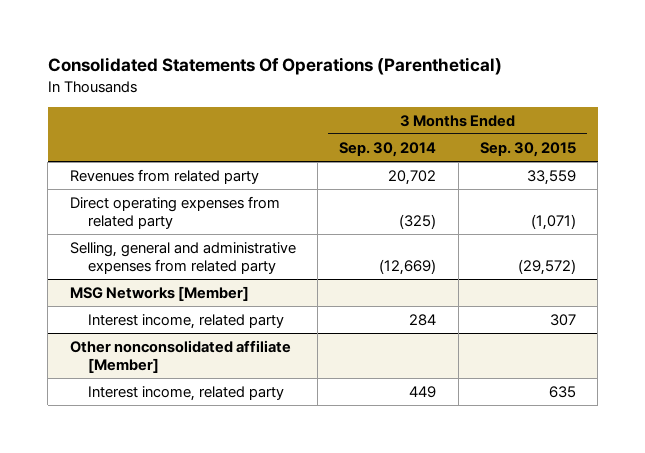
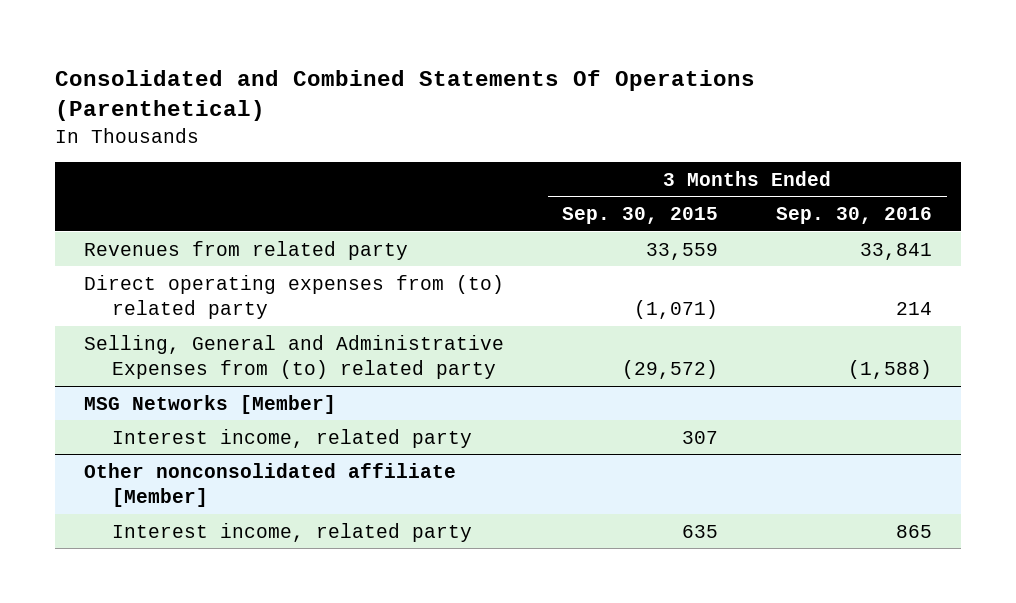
[47,57,502,76] Consolidated Statements Of Operations (Parenthetical) -> [55,69,756,122] Consolidated and Combined Statements Of Operations (Parenthetical)
[339,141,437,157] Sep. 30, 2014 -> none
none -> [776,207,933,225] Sep. 30, 2016
[69,195,280,230] Direct operating expenses from related party -> [84,274,505,320] Direct operating expenses from (to) related party
[69,241,296,275] Selling, general and administrative expenses from related party -> [84,334,505,380] Selling, General and Administrative Expenses from (to) related party

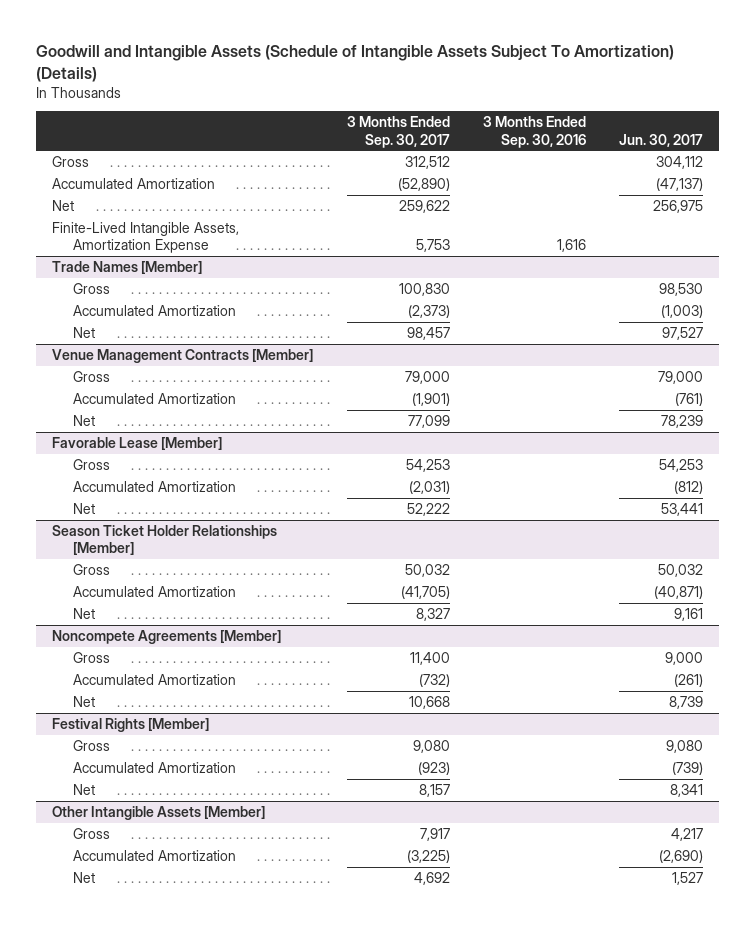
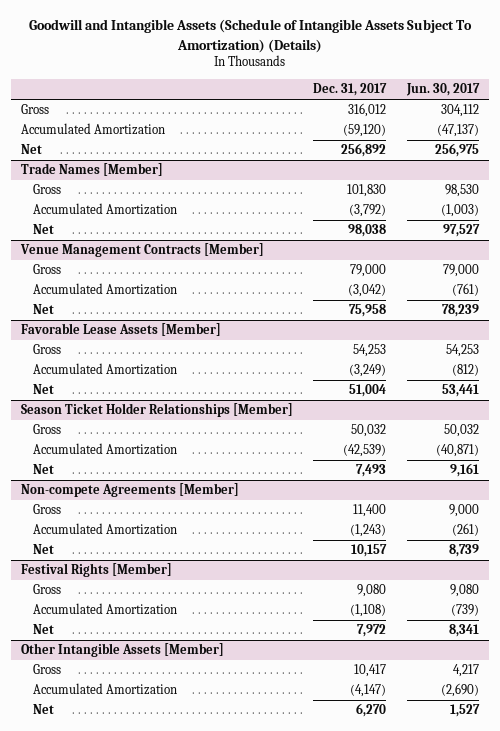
[346,116,450,148] 3 Months Ended Sep. 30, 2017 -> none
[482,116,586,148] 3 Months Ended Sep. 30, 2016 -> none
none -> [313,83,388,97] Dec. 31, 2017
[52,221,240,254] Finite-Lived Intangible Assets, Amortization Expense -> none
[52,436,223,450] Favorable Lease [Member] -> [21,323,222,337] Favorable Lease Assets [Member]
[52,629,282,644] Noncompete Agreements [Member] -> [21,483,240,498] Non-compete Agreements [Member]

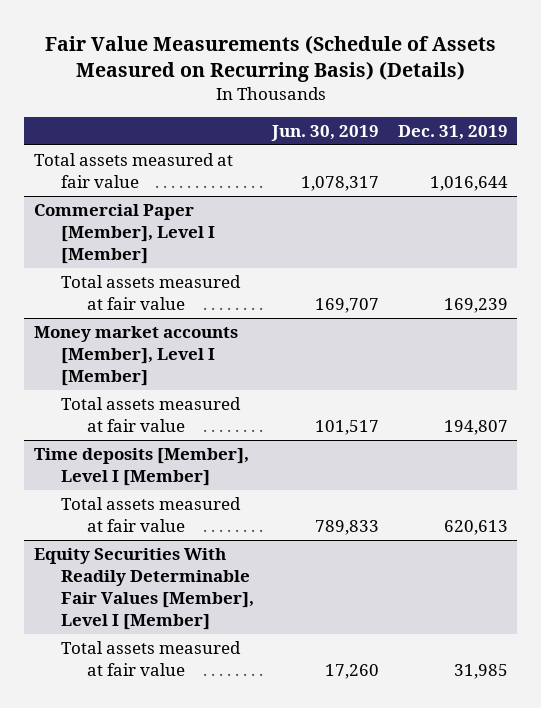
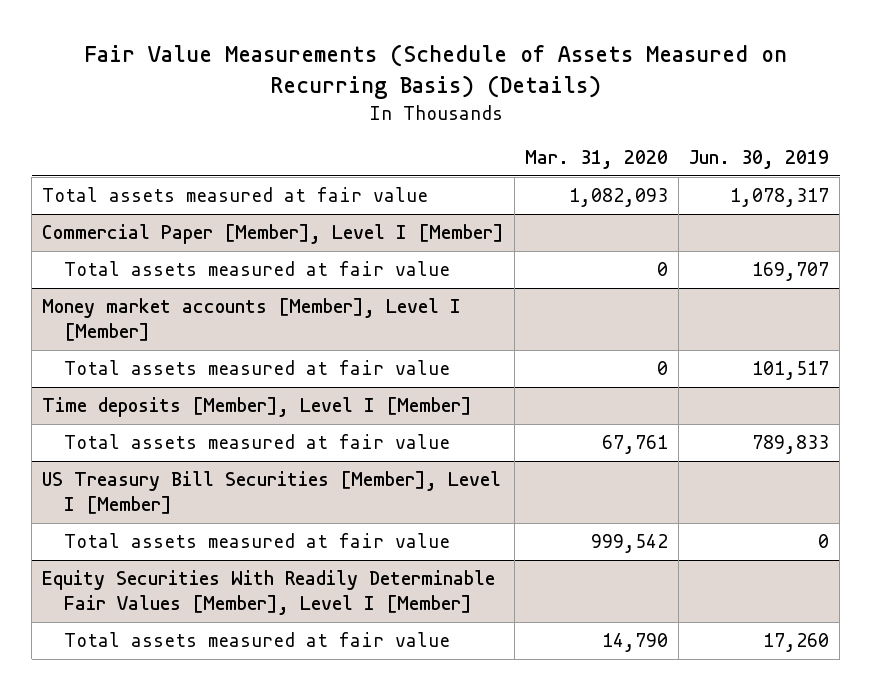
[397,125,508,141] Dec. 31, 2019 -> none
none -> [525,150,669,170] Mar. 31, 2020
none -> [42,471,502,515] US Treasury Bill Securities [Member], Level I [Member]
none -> [63,533,450,549] Total assets measured at fair value

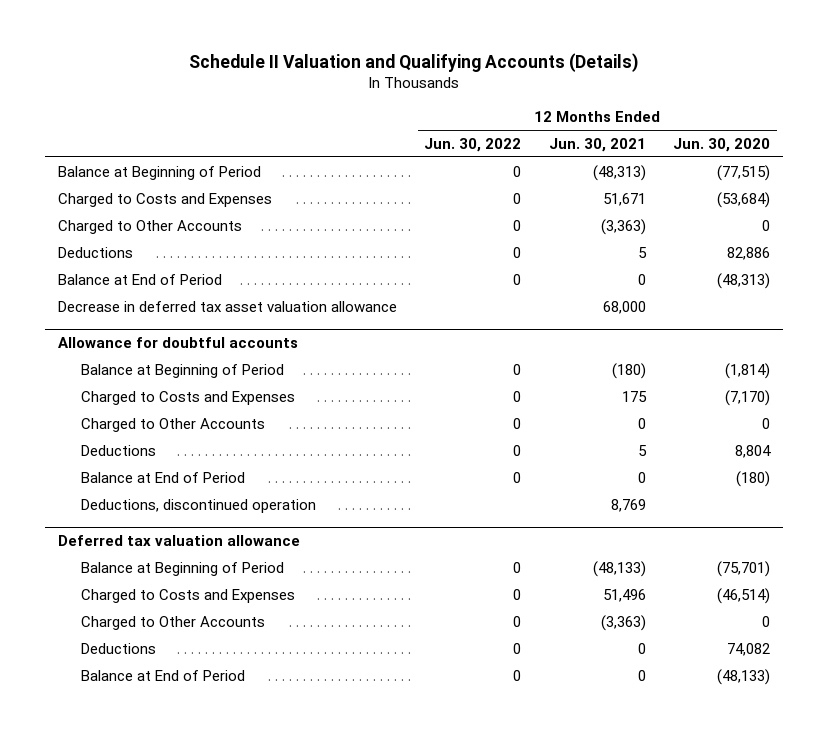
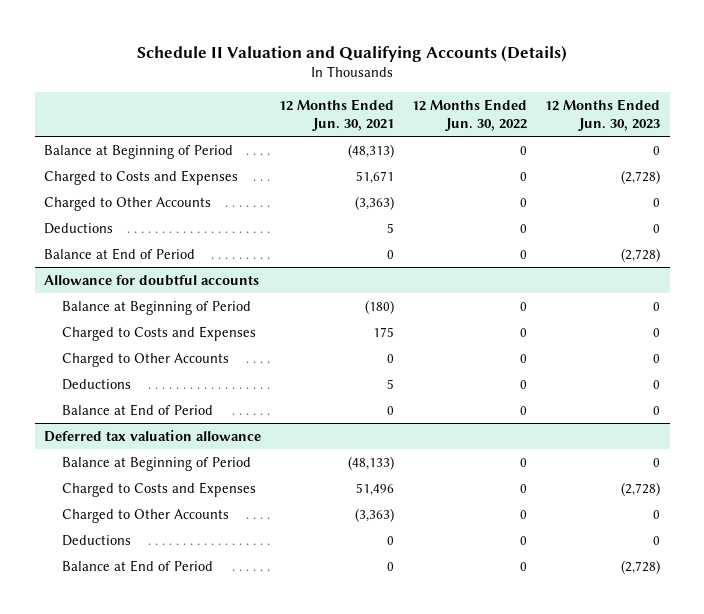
[672,137,770,152] Jun. 30, 2020 -> none
none -> [545,99,661,132] 12 Months Ended Jun. 30, 2023
[58,300,398,312] Decrease in deferred tax asset valuation allowance -> none
[81,498,317,513] Deductions, discontinued operation -> none

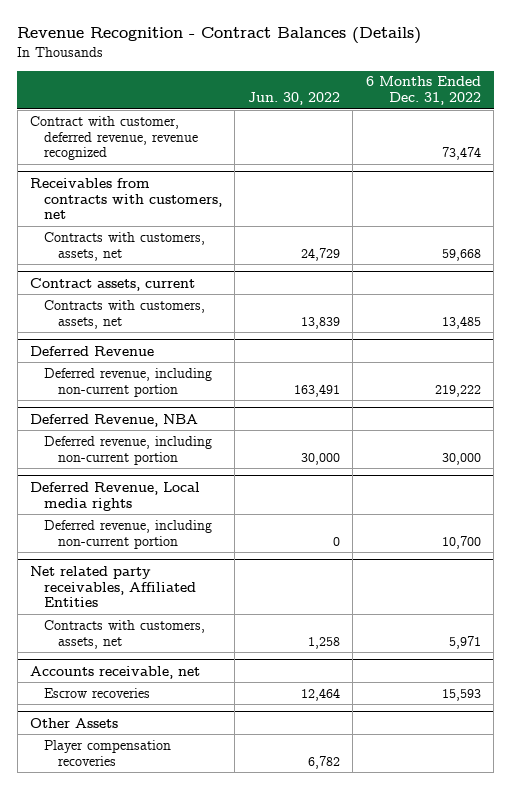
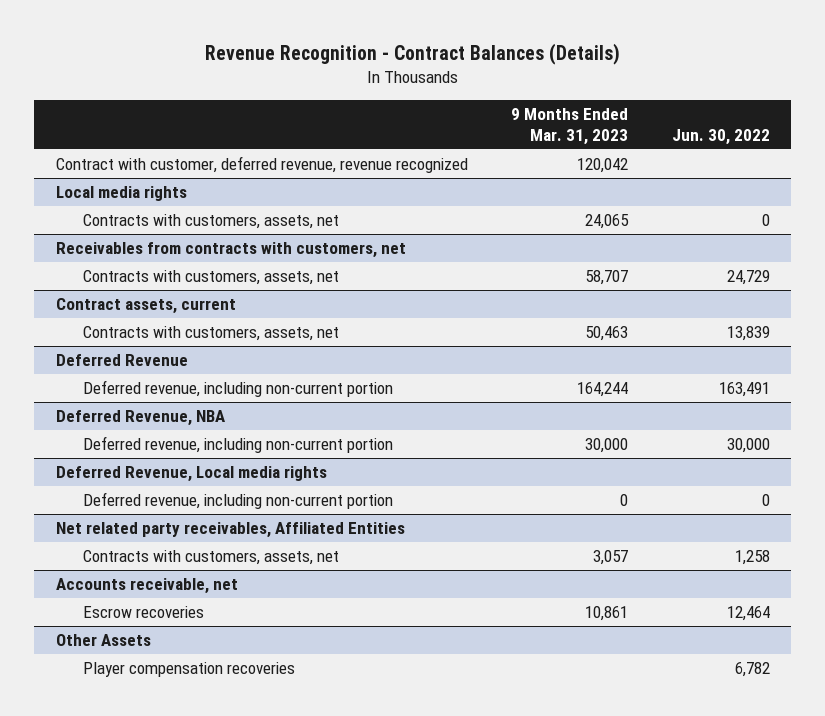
[365,76,481,106] 6 Months Ended Dec. 31, 2022 -> none
none -> [511,108,629,145] 9 Months Ended Mar. 31, 2023
none -> [55,185,187,201] Local media rights
none -> [82,213,339,229] Contracts with customers, assets, net

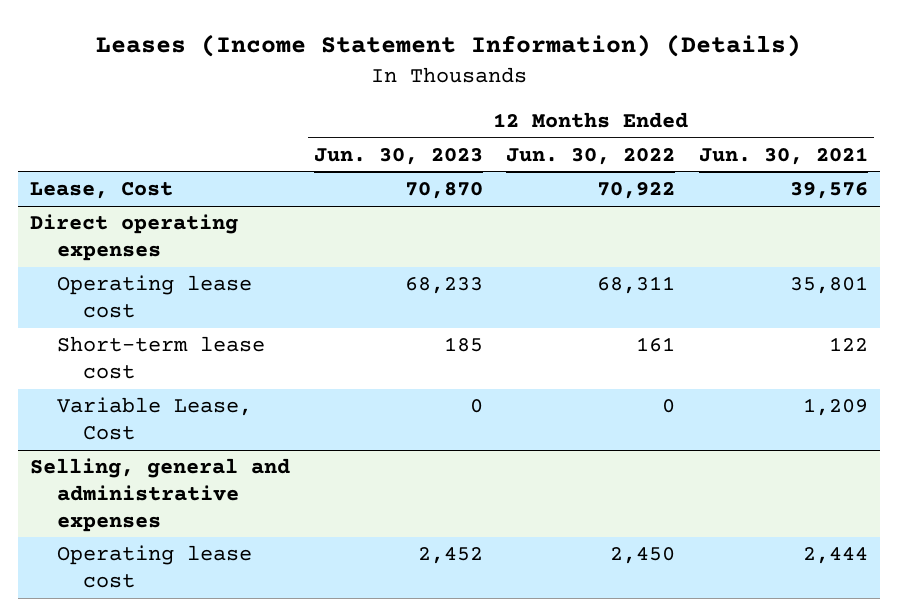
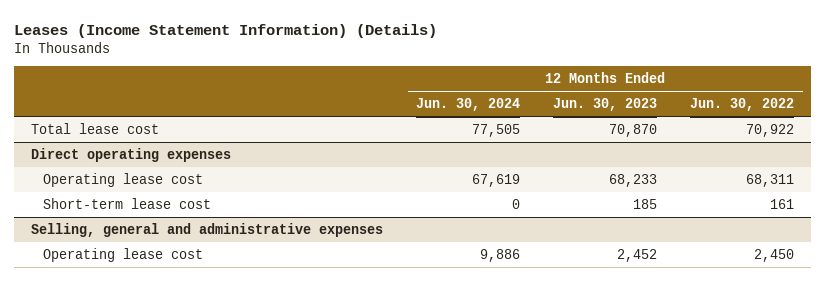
[699,146,869,165] Jun. 30, 2021 -> none
none -> [416,98,521,112] Jun. 30, 2024
[29,182,173,200] Lease, Cost -> [30,122,159,134] Total lease cost
[56,397,252,441] Variable Lease, Cost -> none

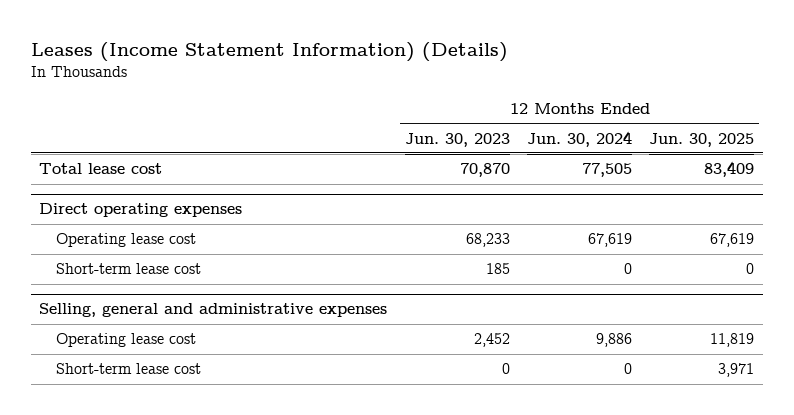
[690,98,795,112] Jun. 30, 2022 -> none
none -> [649,132,755,147] Jun. 30, 2025
none -> [55,363,201,375] Short-term lease cost

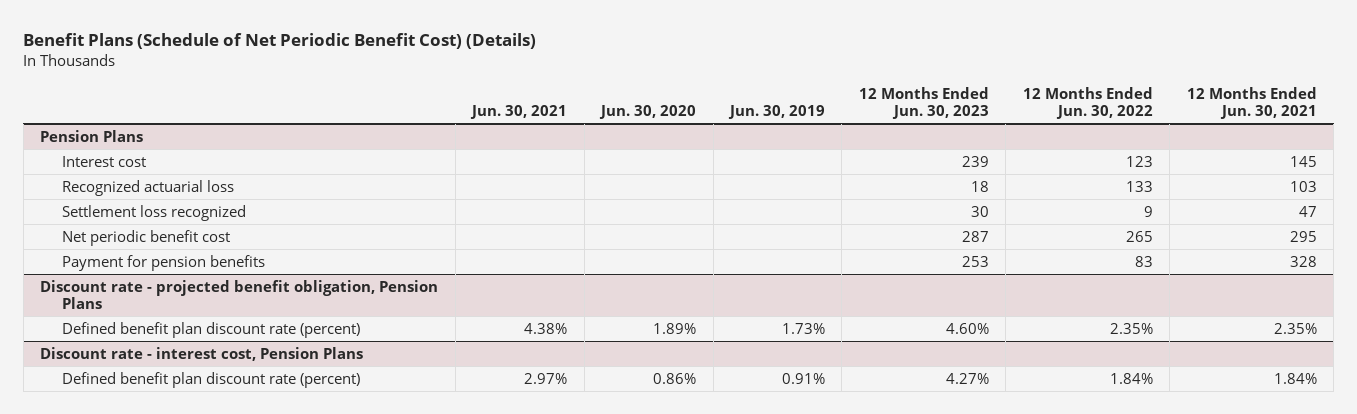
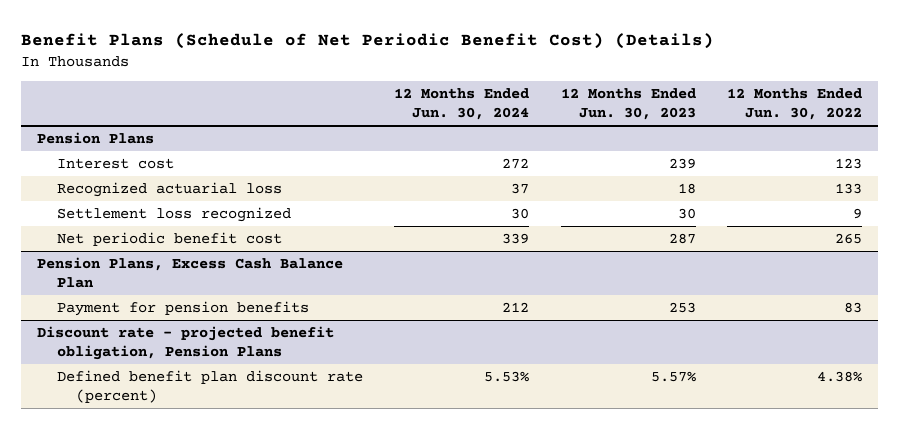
[470,105,568,120] Jun. 30, 2021 -> none
[599,105,697,120] Jun. 30, 2020 -> none
[727,105,825,120] Jun. 30, 2019 -> none
[1186,86,1317,120] 12 Months Ended Jun. 30, 2021 -> none
none -> [394,88,530,121] 12 Months Ended Jun. 30, 2024
none -> [37,257,344,288] Pension Plans, Excess Cash Balance Plan
[40,346,364,361] Discount rate - interest cost, Pension Plans -> none
[62,371,361,388] Defined benefit plan discount rate (percent) -> none
[945,322,989,334] 4.60% -> [650,371,696,383] 5.57%
[1109,322,1153,334] 2.35% -> [817,371,863,383] 4.38%

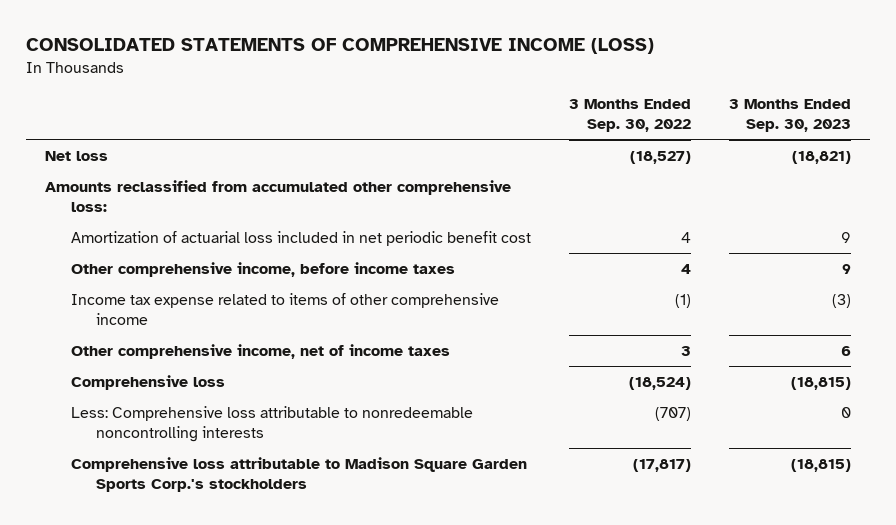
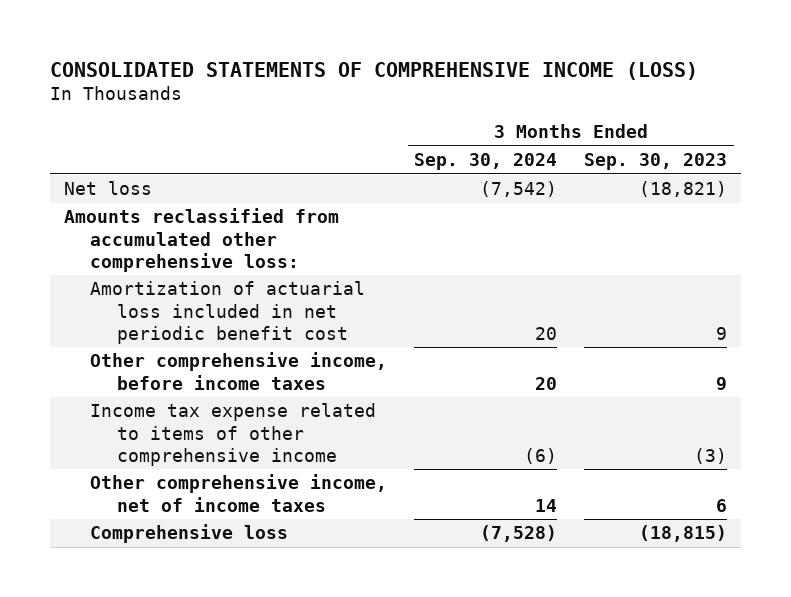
[568,99,691,133] 3 Months Ended Sep. 30, 2022 -> none
none -> [414,153,558,171] Sep. 30, 2024
[70,405,473,442] Less: Comprehensive loss attributable to nonredeemable noncontrolling interests -> none
[70,456,527,492] Comprehensive loss attributable to Madison Square Garden Sports Corp.'s stockholders -> none

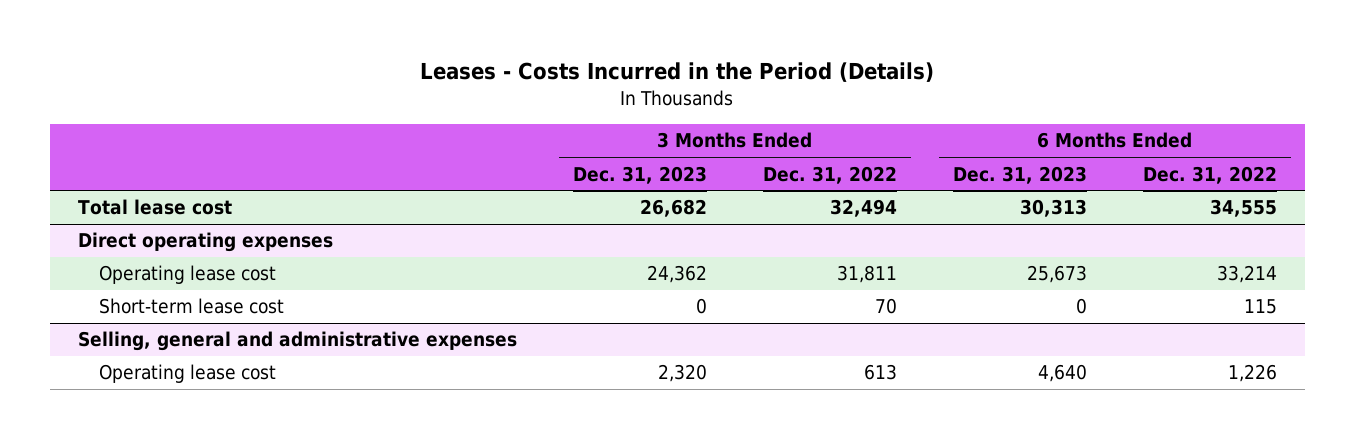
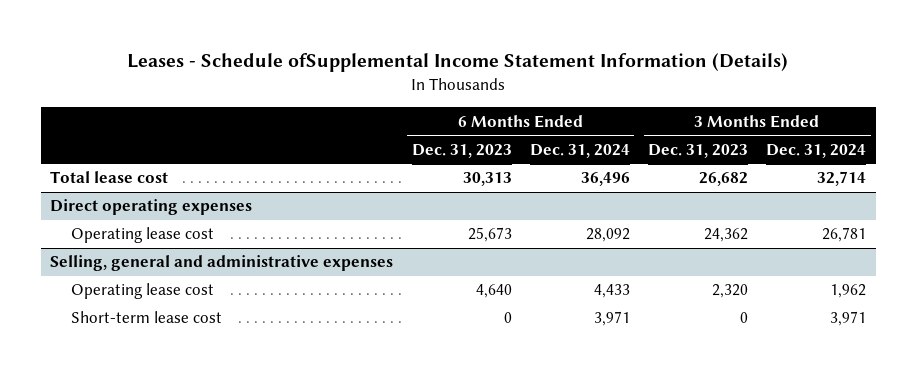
[420,62,935,83] Leases - Costs Incurred in the Period (Details) -> [127,53,789,73] Leases - Schedule ofSupplemental Income Statement Information (Details)
[762,165,897,184] Dec. 31, 2022 -> none
[1142,165,1277,184] Dec. 31, 2022 -> none
none -> [529,143,630,158] Dec. 31, 2024
none -> [766,143,867,158] Dec. 31, 2024
[99,298,285,315] Short-term lease cost -> none
none -> [70,311,222,324] Short-term lease cost

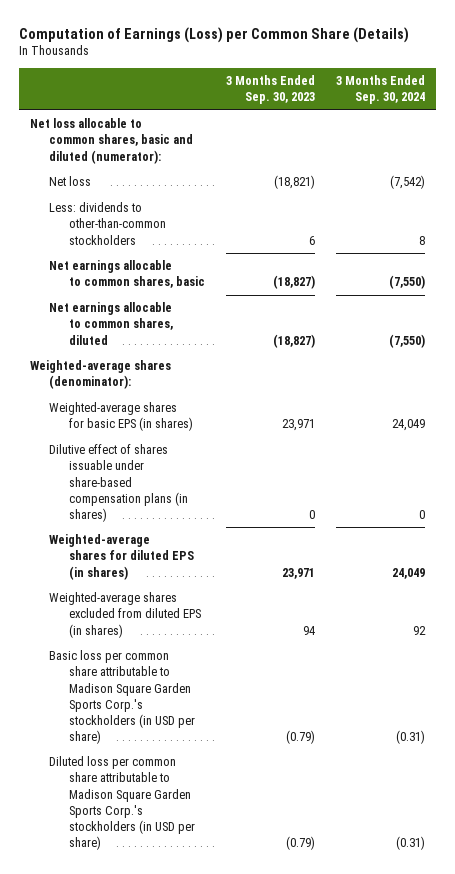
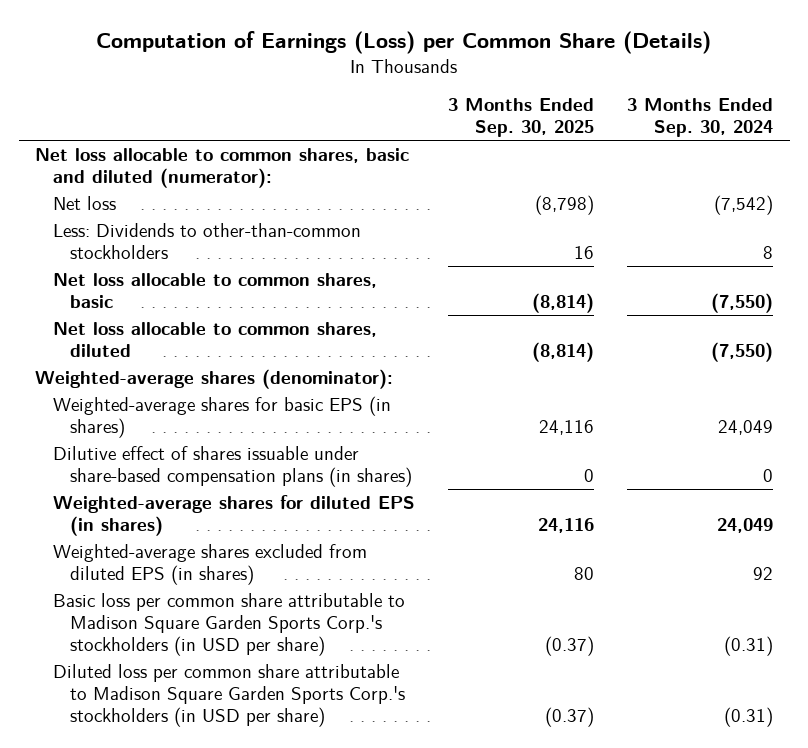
[225,75,315,105] 3 Months Ended Sep. 30, 2023 -> none
none -> [447,98,594,138] 3 Months Ended Sep. 30, 2025
[49,202,166,245] Less: dividends to other-than-common stockholders -> [52,222,361,259] Less: Dividends to other-than-common stockholders
[49,260,205,289] Net earnings allocable to common shares, basic -> [52,272,377,308] Net loss allocable to common shares, basic
[49,302,173,345] Net earnings allocable to common shares, diluted -> [52,321,377,357] Net loss allocable to common shares, diluted

